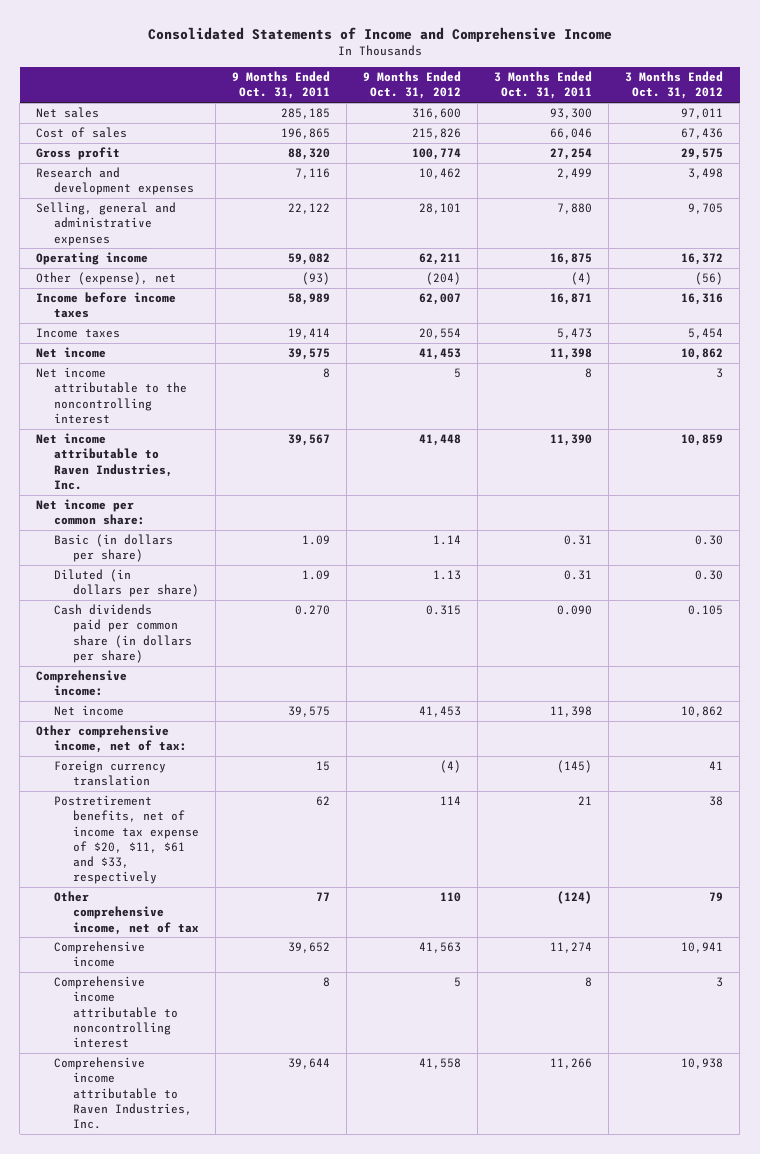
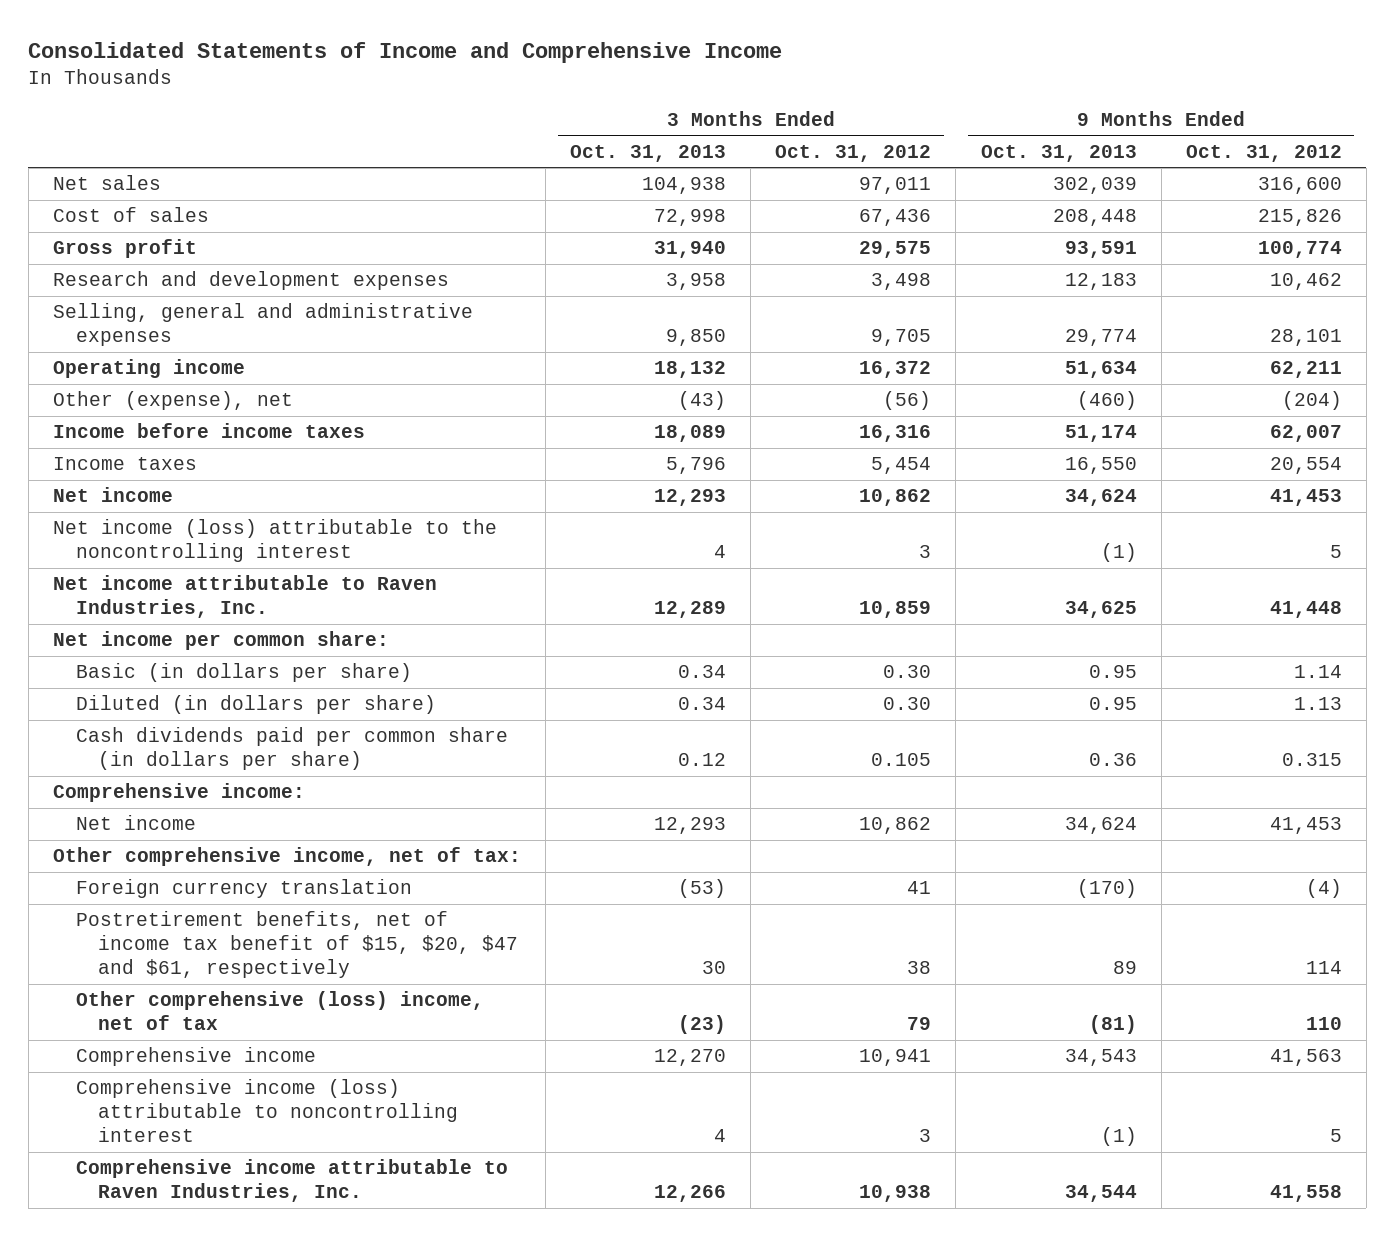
[231,71,330,100] 9 Months Ended Oct. 31, 2011 -> none
[494,71,593,100] 3 Months Ended Oct. 31, 2011 -> none
none -> [570,144,727,162] Oct. 31, 2013
none -> [980,144,1137,162] Oct. 31, 2013
[36,367,188,424] Net income attributable to the noncontrolling interest -> [53,519,498,563] Net income (loss) attributable to the noncontrolling interest
[54,795,199,885] Postretirement benefits, net of income tax expense of $20, $11, $61 and $33, respectively -> [75,911,519,979] Postretirement benefits, net of income tax benefit of $15, $20, $47 and $61, respectively
[54,891,199,935] Other comprehensive income, net of tax -> [75,991,484,1031] Other comprehensive (loss) income, net of tax
[54,976,178,1049] Comprehensive income attributable to noncontrolling interest -> [75,1079,459,1143] Comprehensive income (loss) attributable to noncontrolling interest

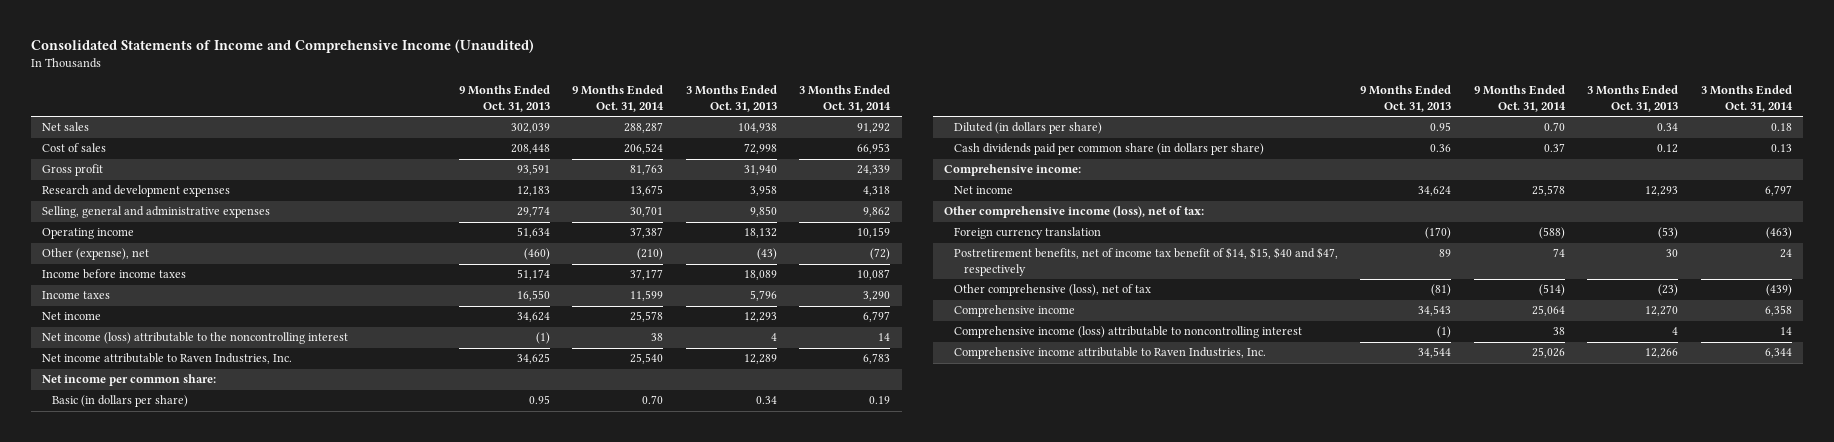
[28,42,783,64] Consolidated Statements of Income and Comprehensive Income -> [31,39,535,54] Consolidated Statements of Income and Comprehensive Income (Unaudited)
[775,144,932,162] Oct. 31, 2012 -> none
[1185,144,1342,162] Oct. 31, 2012 -> none
none -> [572,85,665,112] 9 Months Ended Oct. 31, 2014
none -> [799,85,892,112] 3 Months Ended Oct. 31, 2014
[53,847,522,867] Other comprehensive income, net of tax: -> [944,206,1205,219] Other comprehensive income (loss), net of tax:
[75,911,519,979] Postretirement benefits, net of income tax benefit of $15, $20, $47 and $61, respectively -> [953,247,1338,276] Postretirement benefits, net of income tax benefit of $14, $15, $40 and $47, respectively
[75,991,484,1031] Other comprehensive (loss) income, net of tax -> [953,284,1151,297] Other comprehensive (loss), net of tax

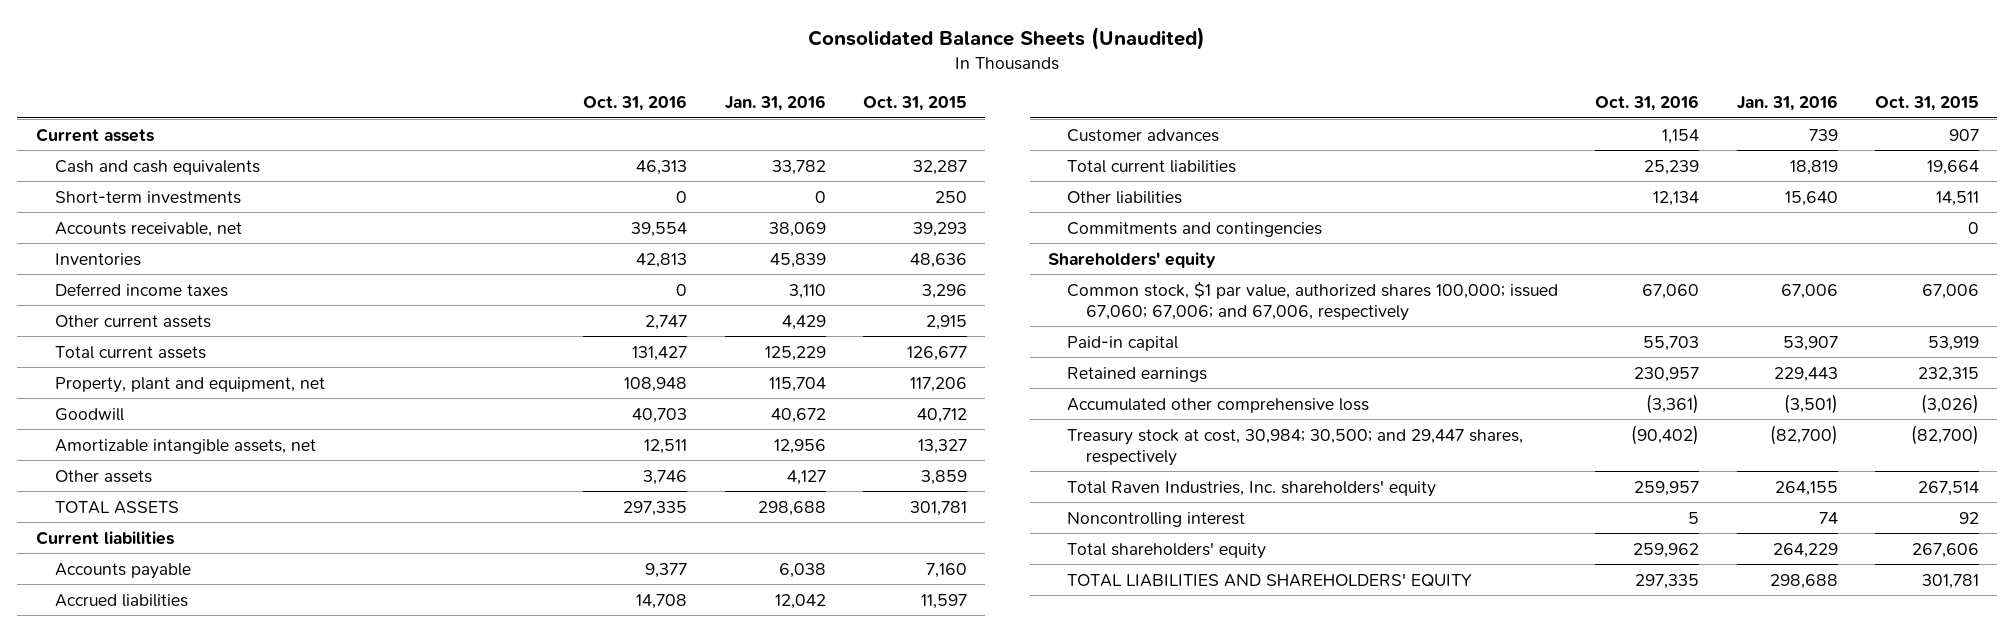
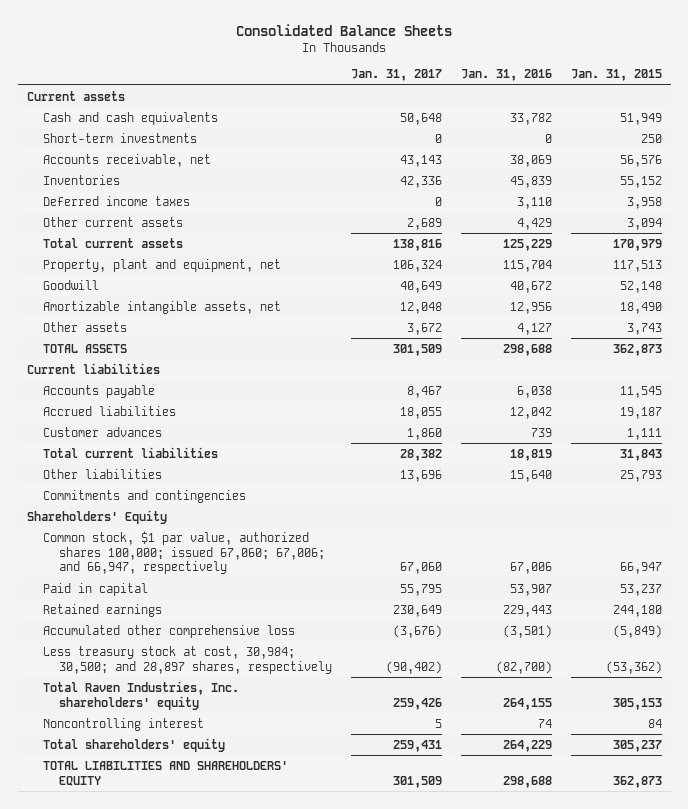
[808,26,1206,50] Consolidated Balance Sheets (Unaudited) -> [236,23,453,36] Consolidated Balance Sheets
[583,95,688,112] Oct. 31, 2016 -> none
[862,96,967,112] Oct. 31, 2015 -> none
none -> [350,69,442,82] Jan. 31, 2017
none -> [570,69,662,82] Jan. 31, 2015
[1048,251,1217,268] Shareholders' equity -> [26,509,167,524] Shareholders' Equity
[1067,281,1559,321] Common stock, $1 par value, authorized shares 100,000; issued 67,060; 67,006; and 67,006, respectively -> [43,530,326,575] Common stock, $1 par value, authorized shares 100,000; issued 67,060; 67,006; and 66,947, respectively
[1067,335,1179,351] Paid-in capital -> [43,582,149,596] Paid in capital
[1067,428,1524,466] Treasury stock at cost, 30,984; 30,500; and 29,447 shares, respectively -> [43,645,333,674] Less treasury stock at cost, 30,984; 30,500; and 28,897 shares, respectively

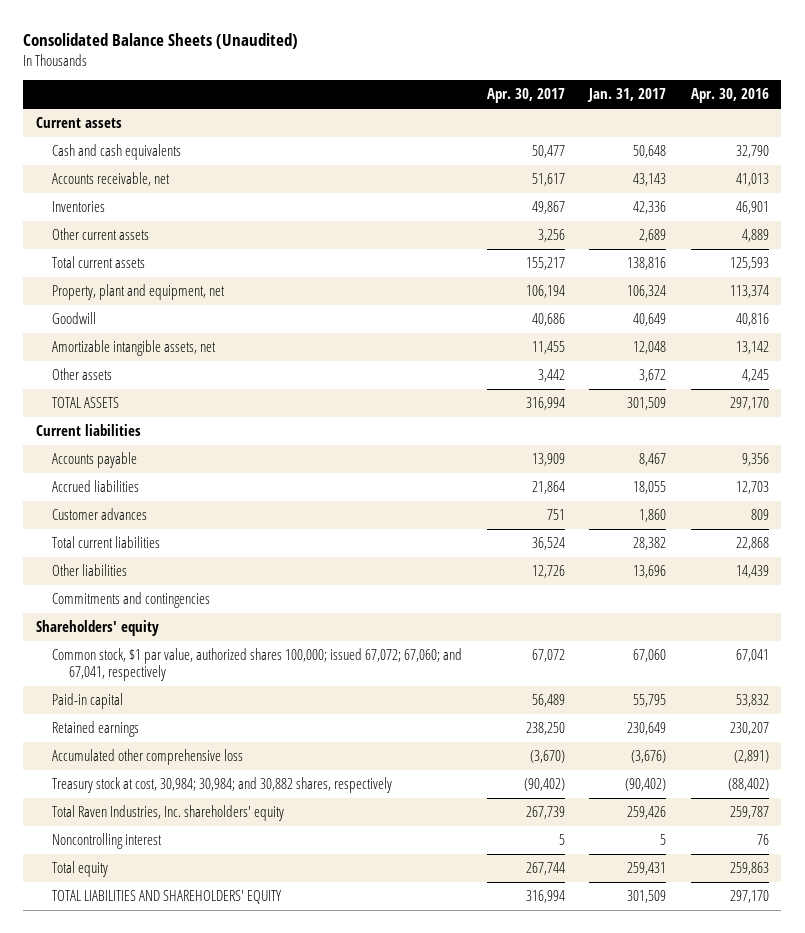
[236,23,453,36] Consolidated Balance Sheets -> [23,33,299,50] Consolidated Balance Sheets (Unaudited)
[460,69,552,82] Jan. 31, 2016 -> none
[570,69,662,82] Jan. 31, 2015 -> none
none -> [486,88,565,104] Apr. 30, 2017
none -> [690,88,769,104] Apr. 30, 2016
[43,132,198,143] Short-term investments -> none
[43,195,191,206] Deferred income taxes -> none
[26,509,167,524] Shareholders' Equity -> [35,620,159,637] Shareholders' equity
[43,530,326,575] Common stock, $1 par value, authorized shares 100,000; issued 67,060; 67,006; and 66,947, respectively -> [52,648,463,682] Common stock, $1 par value, authorized shares 100,000; issued 67,072; 67,060; and 67,041, respectively
[43,582,149,596] Paid in capital -> [52,693,124,710] Paid-in capital
[43,645,333,674] Less treasury stock at cost, 30,984; 30,500; and 28,897 shares, respectively -> [52,777,393,794] Treasury stock at cost, 30,984; 30,984; and 30,882 shares, respectively
[43,737,226,752] Total shareholders' equity -> [52,861,109,878] Total equity

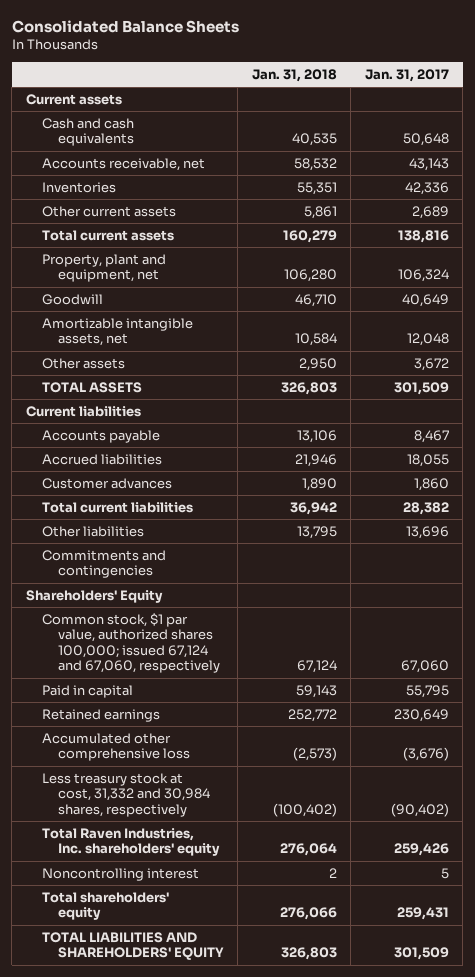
[23,33,299,50] Consolidated Balance Sheets (Unaudited) -> [11,19,239,33] Consolidated Balance Sheets
[486,88,565,104] Apr. 30, 2017 -> none
[690,88,769,104] Apr. 30, 2016 -> none
none -> [251,68,337,82] Jan. 31, 2018
[35,620,159,637] Shareholders' equity -> [25,589,163,603] Shareholders' Equity
[52,648,463,682] Common stock, $1 par value, authorized shares 100,000; issued 67,072; 67,060; and 67,041, respectively -> [41,612,220,674] Common stock, $1 par value, authorized shares 100,000; issued 67,124 and 67,060, respectively
[52,693,124,710] Paid-in capital -> [41,684,133,698] Paid in capital
[52,777,393,794] Treasury stock at cost, 30,984; 30,984; and 30,882 shares, respectively -> [41,772,210,817] Less treasury stock at cost, 31,332 and 30,984 shares, respectively
[52,861,109,878] Total equity -> [41,891,169,921] Total shareholders' equity

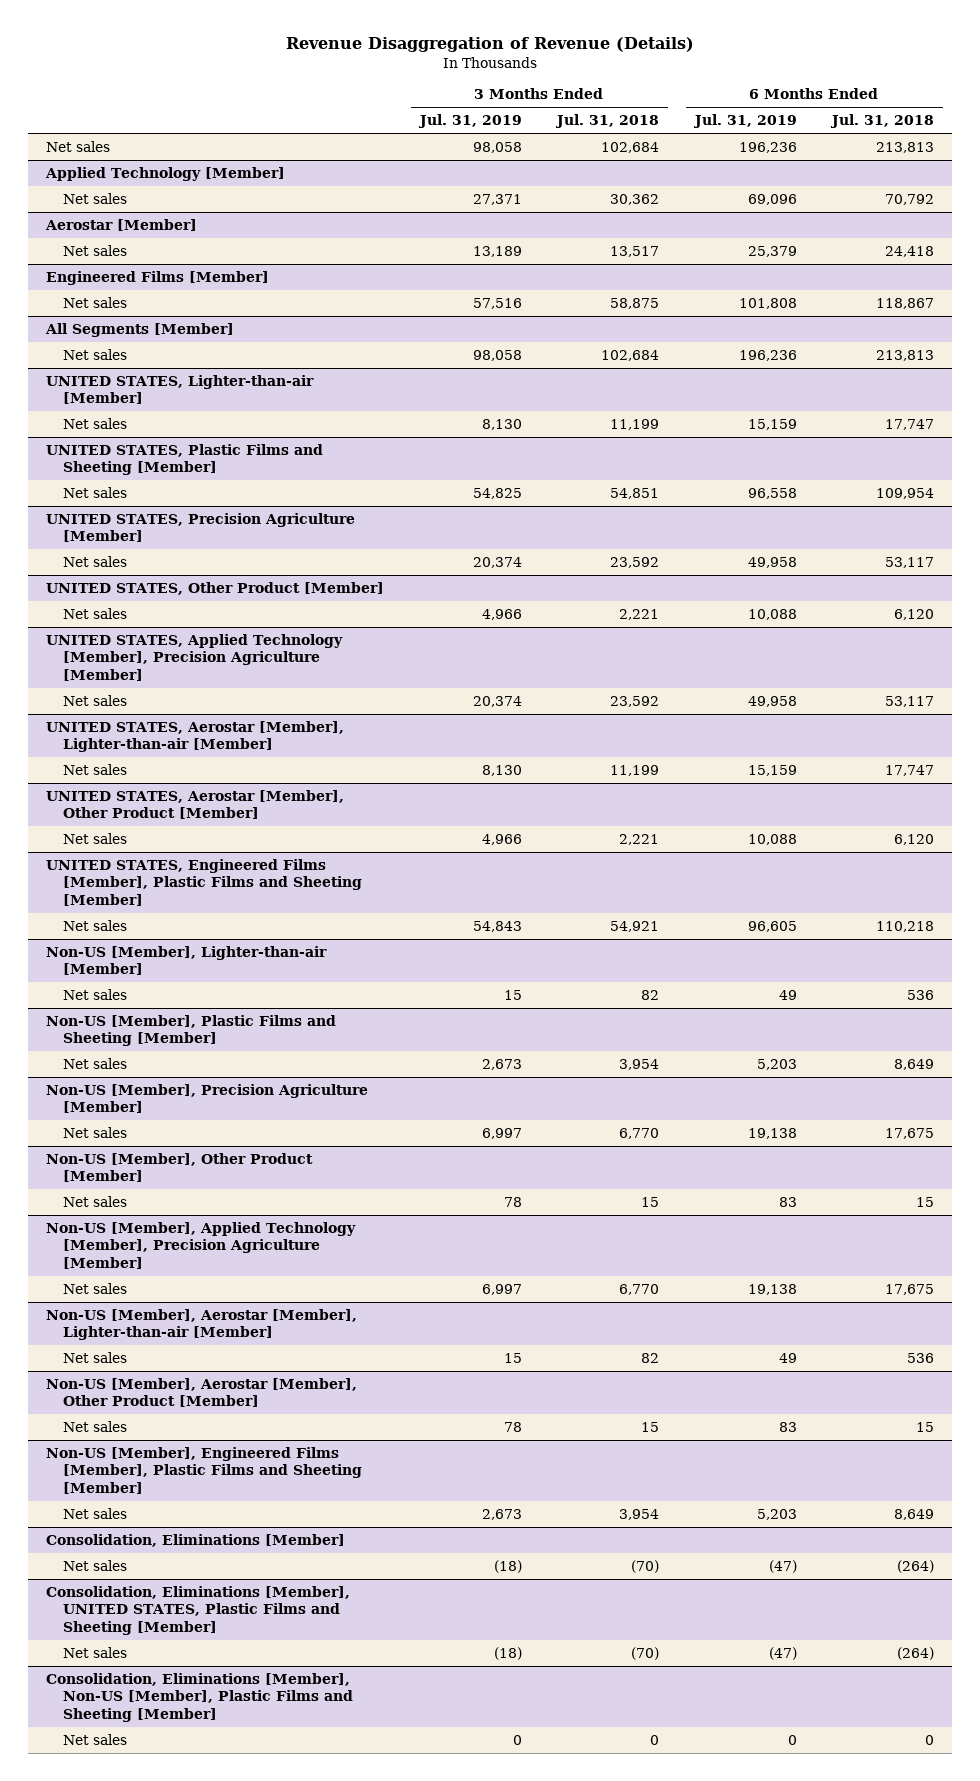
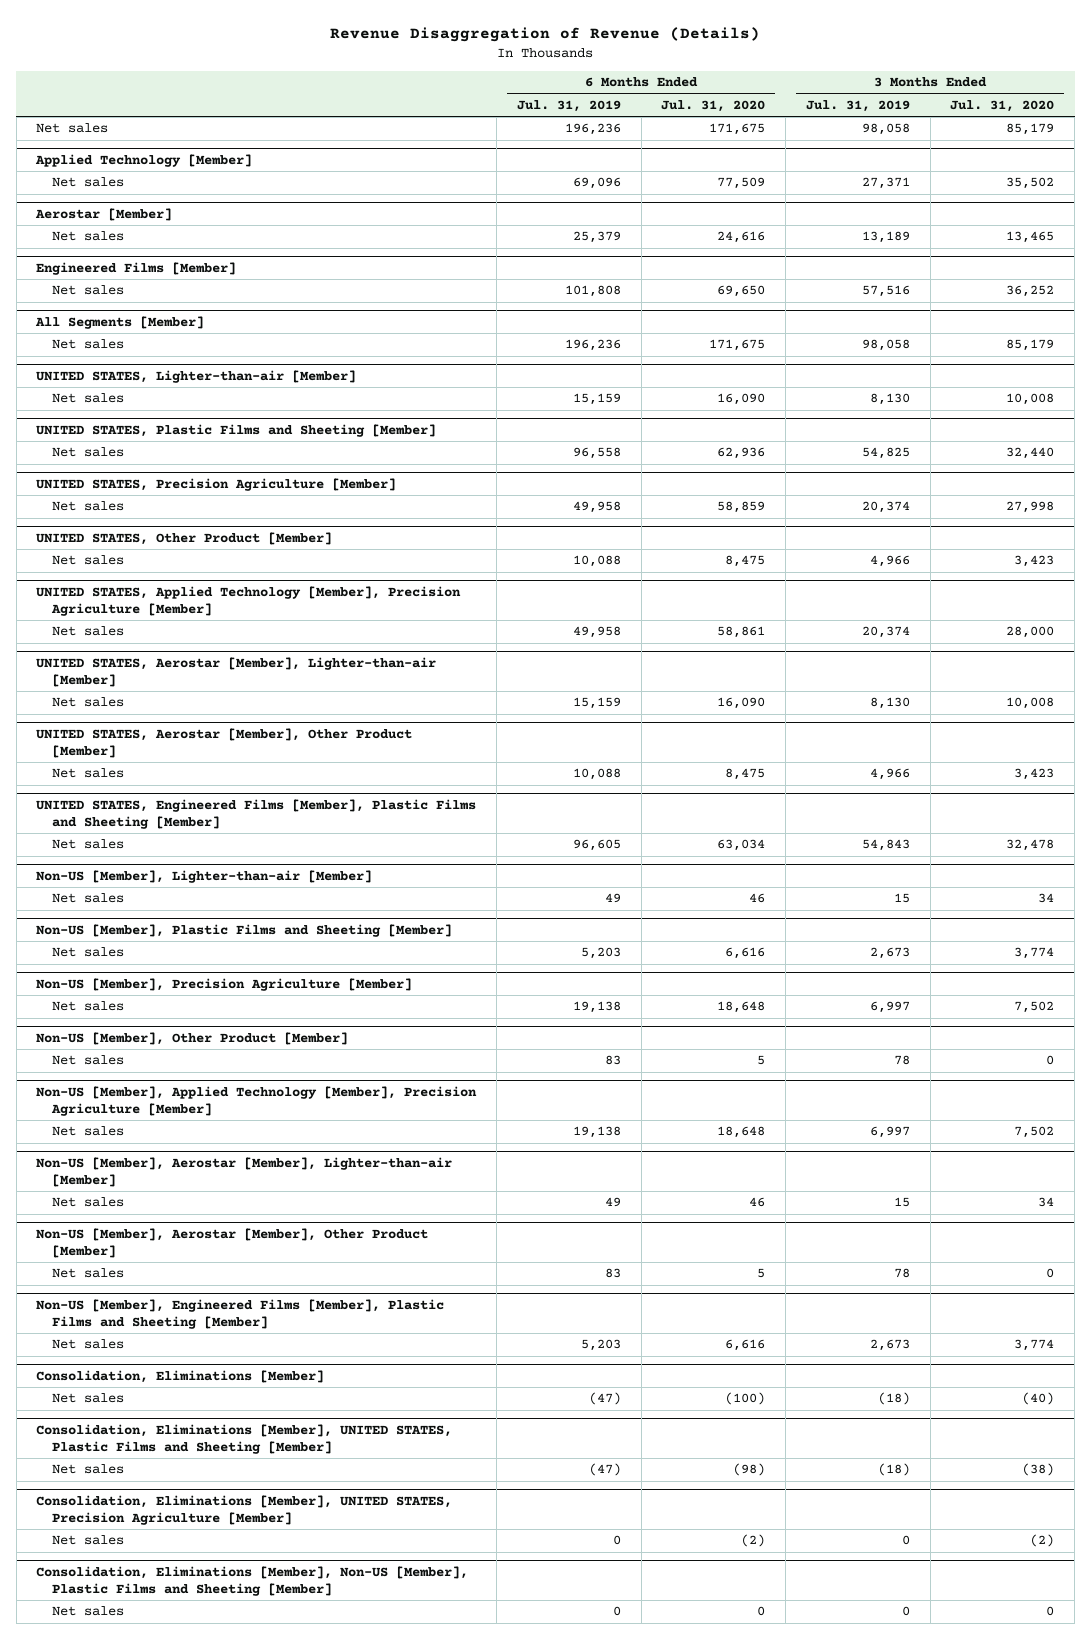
[555,114,660,129] Jul. 31, 2018 -> none
[830,114,935,129] Jul. 31, 2018 -> none
none -> [661,100,766,113] Jul. 31, 2020
none -> [950,100,1055,113] Jul. 31, 2020
none -> [36,1494,453,1525] Consolidation, Eliminations [Member], UNITED STATES, Precision Agriculture [Member]
none -> [52,1535,125,1546] Net sales

